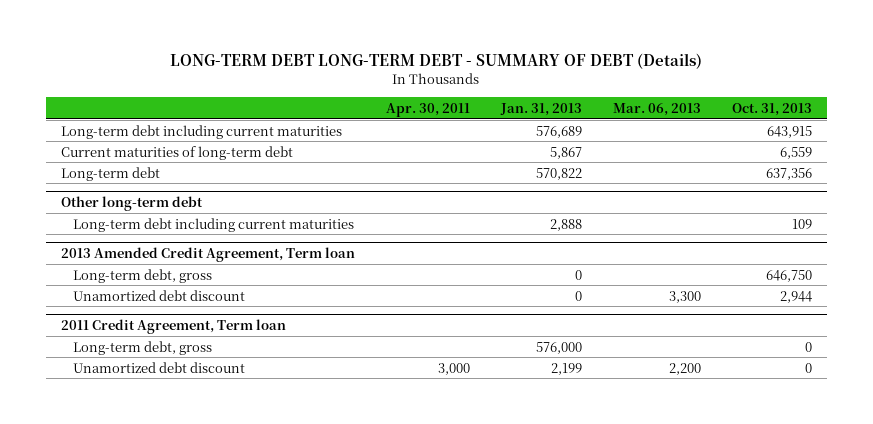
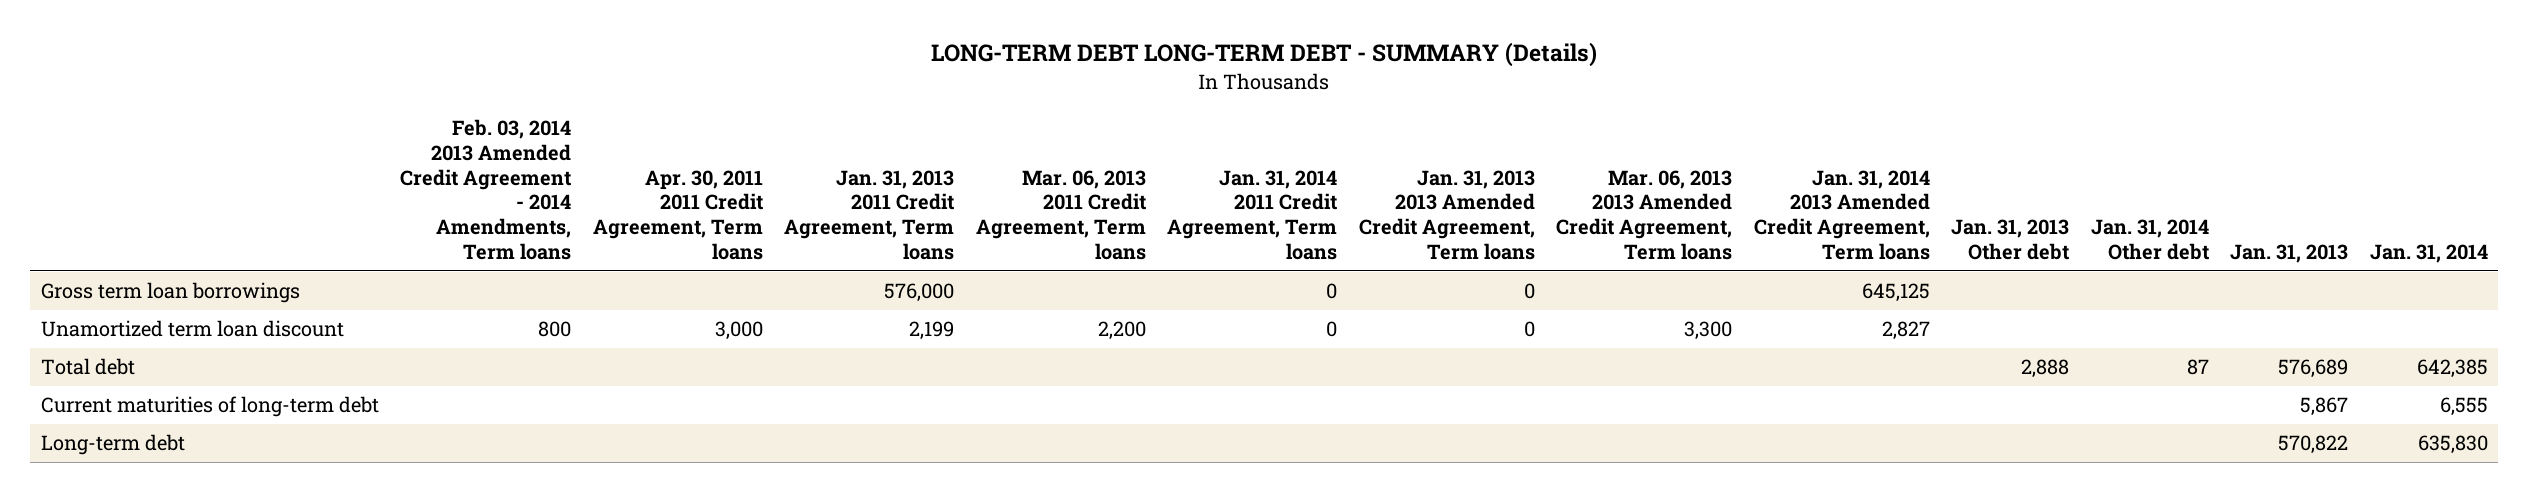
[170,53,703,70] LONG-TERM DEBT LONG-TERM DEBT - SUMMARY OF DEBT (Details) -> [931,42,1598,68] LONG-TERM DEBT LONG-TERM DEBT - SUMMARY (Details)
[386,102,471,117] Apr. 30, 2011 -> none
[612,102,701,116] Mar. 06, 2013 -> none
[731,102,812,116] Oct. 31, 2013 -> none
none -> [400,119,572,260] Feb. 03, 2014 2013 Amended Credit Agreement - 2014 Amendments, Term loans
none -> [592,169,763,260] Apr. 30, 2011 2011 Credit Agreement, Term loans
none -> [784,169,955,260] Jan. 31, 2013 2011 Credit Agreement, Term loans
none -> [975,169,1146,260] Mar. 06, 2013 2011 Credit Agreement, Term loans
none -> [1167,169,1338,260] Jan. 31, 2014 2011 Credit Agreement, Term loans
none -> [1358,169,1535,260] Jan. 31, 2013 2013 Amended Credit Agreement, Term loans
none -> [1556,169,1733,260] Mar. 06, 2013 2013 Amended Credit Agreement, Term loans
none -> [1753,169,1930,260] Jan. 31, 2014 2013 Amended Credit Agreement, Term loans
none -> [1951,219,2070,260] Jan. 31, 2013 Other debt
none -> [2090,219,2209,260] Jan. 31, 2014 Other debt
none -> [2369,243,2488,263] Jan. 31, 2014
none -> [40,282,300,304] Gross term loan borrowings
none -> [40,320,344,338] Unamortized term loan discount
[61,124,343,139] Long-term debt including current maturities -> [40,358,135,376] Total debt
[61,195,204,211] Other long-term debt -> none
[73,217,355,232] Long-term debt including current maturities -> none
[61,246,356,262] 2013 Amended Credit Agreement, Term loan -> none
[73,268,213,283] Long-term debt, gross -> none
[73,289,246,301] Unamortized debt discount -> none
[61,318,287,334] 2011 Credit Agreement, Term loan -> none
[73,340,213,355] Long-term debt, gross -> none
[73,361,246,373] Unamortized debt discount -> none

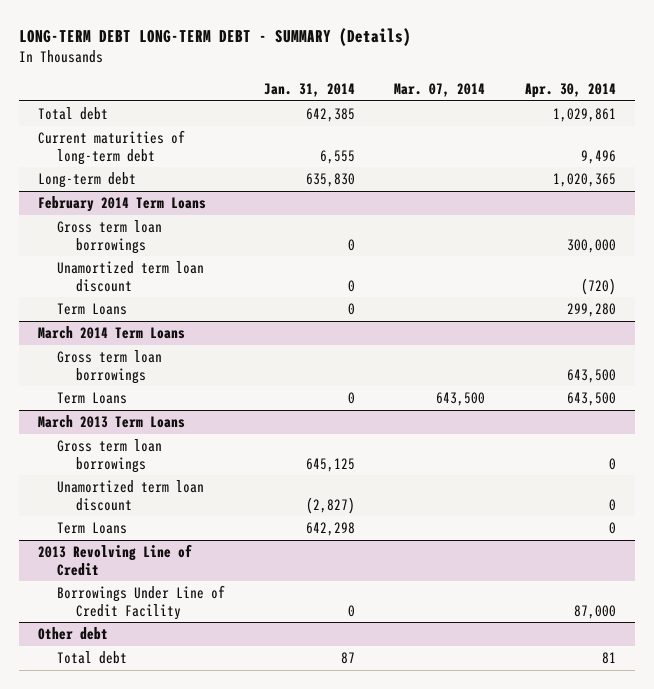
[400,119,572,260] Feb. 03, 2014 2013 Amended Credit Agreement - 2014 Amendments, Term loans -> none
[592,169,763,260] Apr. 30, 2011 2011 Credit Agreement, Term loans -> none
[784,169,955,260] Jan. 31, 2013 2011 Credit Agreement, Term loans -> none
[975,169,1146,260] Mar. 06, 2013 2011 Credit Agreement, Term loans -> none
[1167,169,1338,260] Jan. 31, 2014 2011 Credit Agreement, Term loans -> none
[1358,169,1535,260] Jan. 31, 2013 2013 Amended Credit Agreement, Term loans -> none
[1556,169,1733,260] Mar. 06, 2013 2013 Amended Credit Agreement, Term loans -> none
[1753,169,1930,260] Jan. 31, 2014 2013 Amended Credit Agreement, Term loans -> none
[1951,219,2070,260] Jan. 31, 2013 Other debt -> none
[2090,219,2209,260] Jan. 31, 2014 Other debt -> none
[2230,243,2349,263] Jan. 31, 2013 -> none
none -> [394,83,486,98] Mar. 07, 2014
none -> [524,83,616,99] Apr. 30, 2014
[40,282,300,304] Gross term loan borrowings -> none
[40,320,344,338] Unamortized term loan discount -> none
none -> [38,196,207,213] February 2014 Term Loans
none -> [57,220,163,254] Gross term loan borrowings
none -> [57,261,205,292] Unamortized term loan discount
none -> [57,303,128,316] Term Loans
none -> [38,326,186,340] March 2014 Term Loans
none -> [57,350,163,384] Gross term loan borrowings
none -> [57,392,128,405] Term Loans
none -> [38,415,186,429] March 2013 Term Loans
none -> [57,439,163,473] Gross term loan borrowings
none -> [57,480,205,511] Unamortized term loan discount
none -> [57,522,128,535] Term Loans
none -> [38,544,193,576] 2013 Revolving Line of Credit
none -> [57,585,226,620] Borrowings Under Line of Credit Facility
none -> [38,627,109,641] Other debt
none -> [57,651,128,665] Total debt

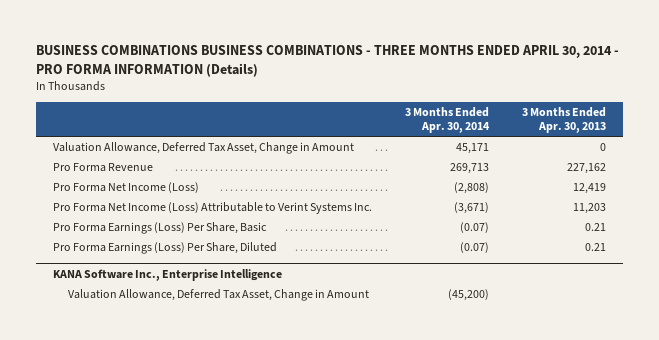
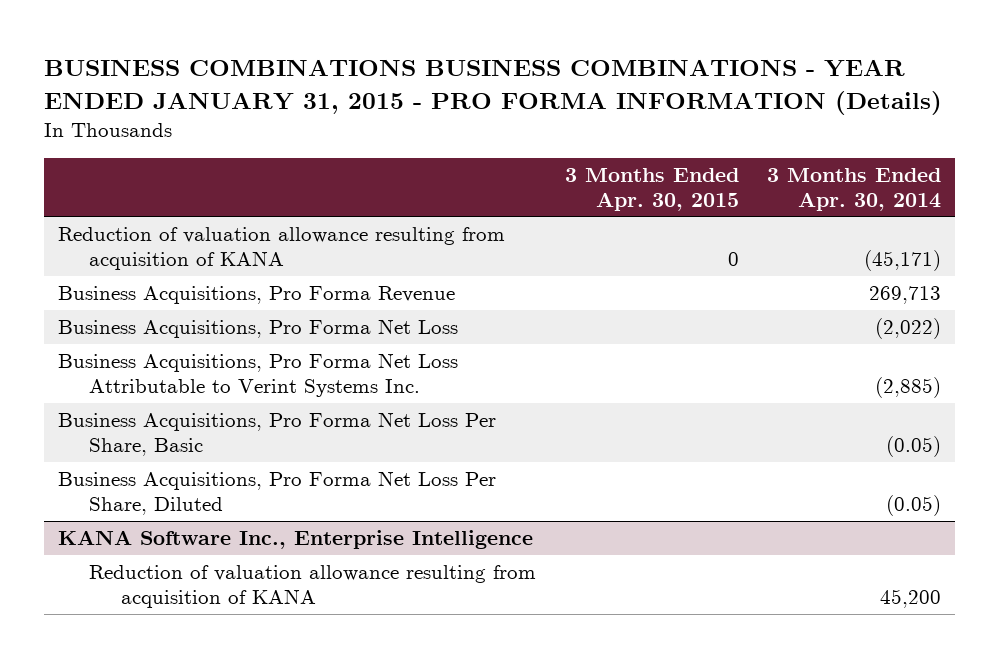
[36,45,620,77] BUSINESS COMBINATIONS BUSINESS COMBINATIONS - THREE MONTHS ENDED APRIL 30, 2014 - PRO FORMA INFORMATION (Details) -> [43,59,942,115] BUSINESS COMBINATIONS BUSINESS COMBINATIONS - YEAR ENDED JANUARY 31, 2015 - PRO FORMA INFORMATION (Details)
[522,107,607,134] 3 Months Ended Apr. 30, 2013 -> none
none -> [564,167,739,211] 3 Months Ended Apr. 30, 2015
[52,141,354,154] Valuation Allowance, Deferred Tax Asset, Change in Amount -> none
none -> [58,227,506,271] Reduction of valuation allowance resulting from acquisition of KANA
[52,162,153,172] Pro Forma Revenue -> [58,286,456,305] Business Acquisitions, Pro Forma Revenue
[52,181,199,193] Pro Forma Net Income (Loss) -> [58,319,459,339] Business Acquisitions, Pro Forma Net Loss
[453,181,489,194] (2,808) -> [874,318,941,340] (2,022)
[52,201,372,214] Pro Forma Net Income (Loss) Attributable to Verint Systems Inc. -> [58,353,459,398] Business Acquisitions, Pro Forma Net Loss Attributable to Verint Systems Inc.
[453,201,489,214] (3,671) -> [874,377,941,399] (2,885)
[52,221,267,234] Pro Forma Earnings (Loss) Per Share, Basic -> [58,412,497,457] Business Acquisitions, Pro Forma Net Loss Per Share, Basic
[459,221,489,233] (0.07) -> [885,436,941,458] (0.05)
[52,241,277,254] Pro Forma Earnings (Loss) Per Share, Diluted -> [58,471,497,516] Business Acquisitions, Pro Forma Net Loss Per Share, Diluted
[459,241,489,253] (0.07) -> [885,495,941,517] (0.05)
[68,288,370,301] Valuation Allowance, Deferred Tax Asset, Change in Amount -> none
none -> [89,565,537,609] Reduction of valuation allowance resulting from acquisition of KANA

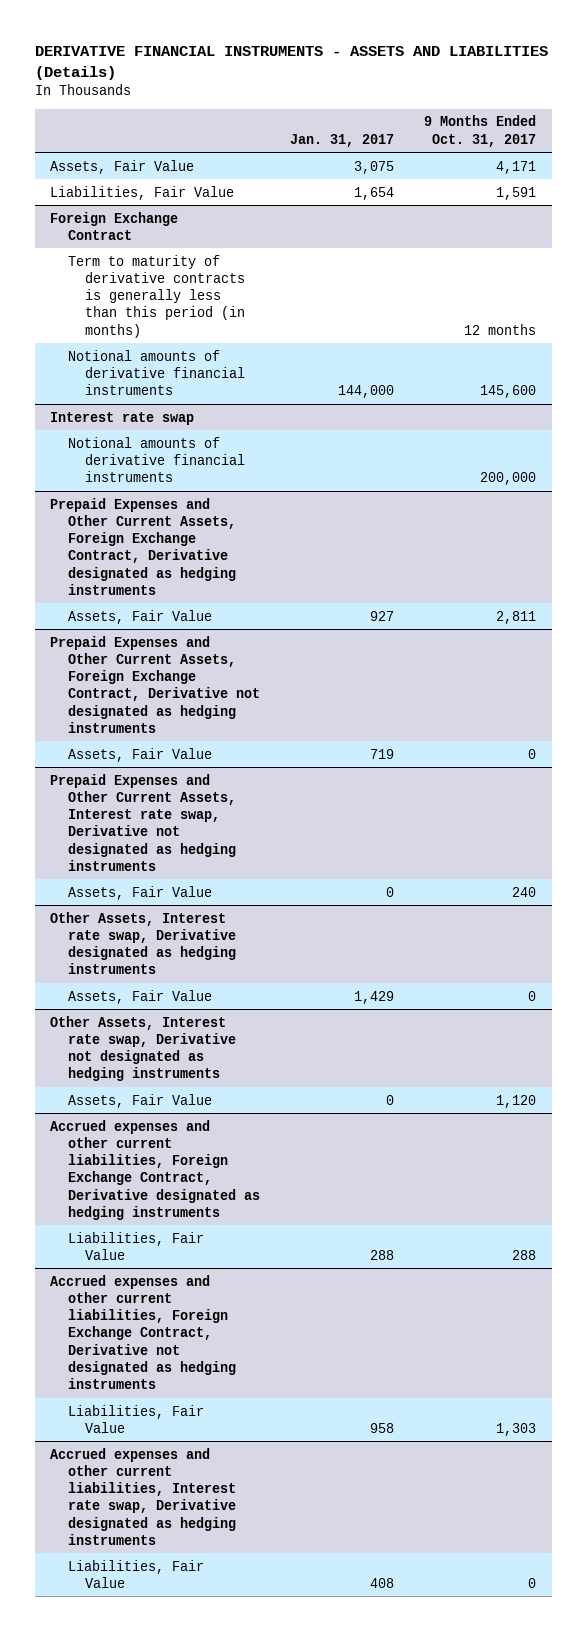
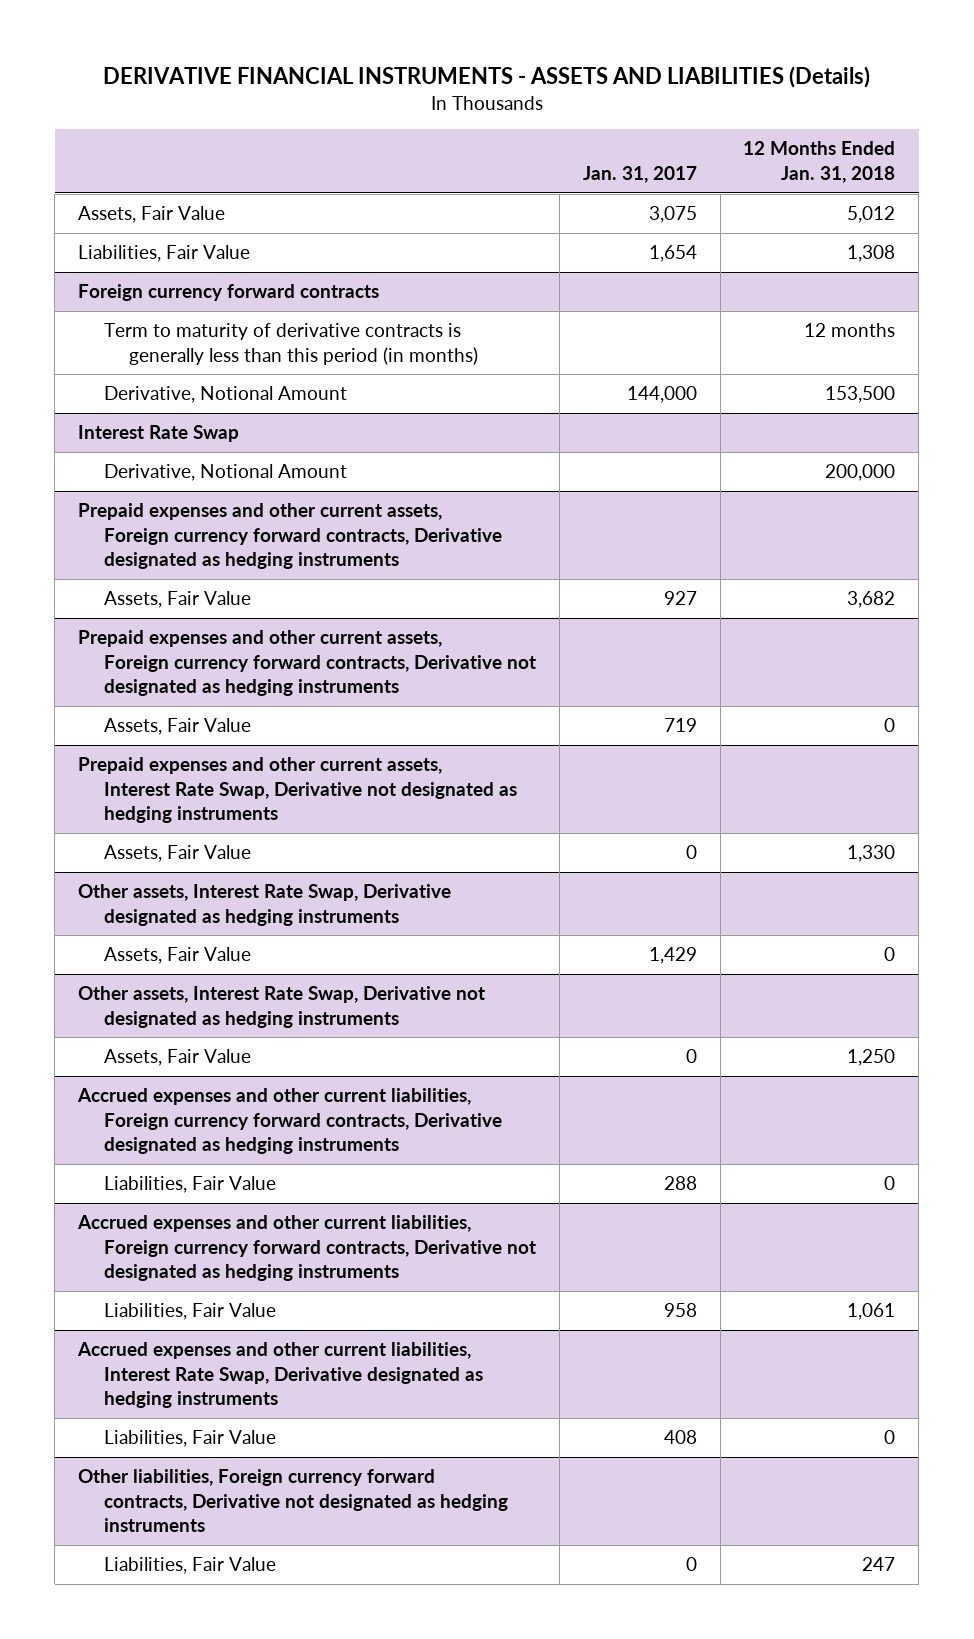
[424,115,537,147] 9 Months Ended Oct. 31, 2017 -> none
none -> [743,141,896,183] 12 Months Ended Jan. 31, 2018
[49,211,178,240] Foreign Exchange Contract -> none
none -> [78,284,380,302] Foreign currency forward contracts
[67,349,246,396] Notional amounts of derivative financial instruments -> [103,386,347,404] Derivative, Notional Amount
[49,411,194,425] Interest rate swap -> [78,425,240,443] Interest Rate Swap
[67,436,246,483] Notional amounts of derivative financial instruments -> [103,464,347,482] Derivative, Notional Amount
[49,497,236,595] Prepaid Expenses and Other Current Assets, Foreign Exchange Contract, Derivative designated as hedging instruments -> [78,503,502,570] Prepaid expenses and other current assets, Foreign currency forward contracts, Derivative designated as hedging instruments
[49,635,260,733] Prepaid Expenses and Other Current Assets, Foreign Exchange Contract, Derivative not designated as hedging instruments -> [78,630,536,697] Prepaid expenses and other current assets, Foreign currency forward contracts, Derivative not designated as hedging instruments
[49,773,236,871] Prepaid Expenses and Other Current Assets, Interest rate swap, Derivative not designated as hedging instruments -> [78,757,517,824] Prepaid expenses and other current assets, Interest Rate Swap, Derivative not designated as hedging instruments
[49,911,236,975] Other Assets, Interest rate swap, Derivative designated as hedging instruments -> [78,884,452,926] Other assets, Interest Rate Swap, Derivative designated as hedging instruments
[49,1015,236,1082] Other Assets, Interest rate swap, Derivative not designated as hedging instruments -> [78,986,486,1028] Other assets, Interest Rate Swap, Derivative not designated as hedging instruments
[49,1119,260,1220] Accrued expenses and other current liabilities, Foreign Exchange Contract, Derivative designated as hedging instruments -> [77,1088,502,1155] Accrued expenses and other current liabilities, Foreign currency forward contracts, Derivative designated as hedging instruments
[49,1274,236,1390] Accrued expenses and other current liabilities, Foreign Exchange Contract, Derivative not designated as hedging instruments -> [77,1215,536,1282] Accrued expenses and other current liabilities, Foreign currency forward contracts, Derivative not designated as hedging instruments
[49,1447,236,1545] Accrued expenses and other current liabilities, Interest rate swap, Derivative designated as hedging instruments -> [77,1342,483,1409] Accrued expenses and other current liabilities, Interest Rate Swap, Derivative designated as hedging instruments
none -> [78,1469,508,1533] Other liabilities, Foreign currency forward contracts, Derivative not designated as hedging instruments
none -> [103,1557,276,1575] Liabilities, Fair Value

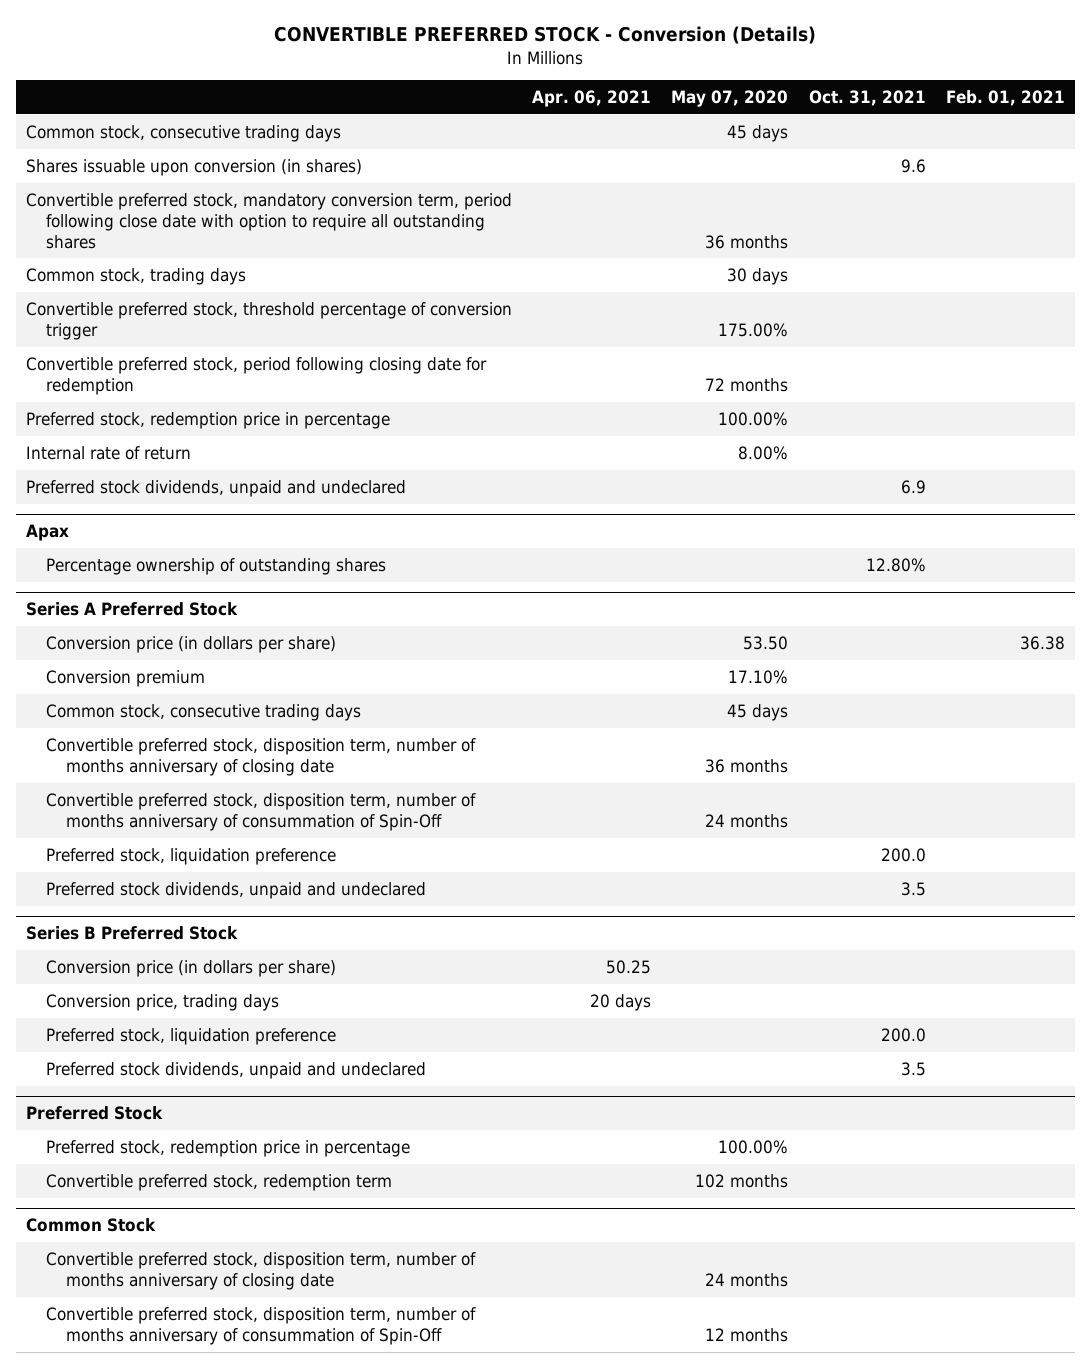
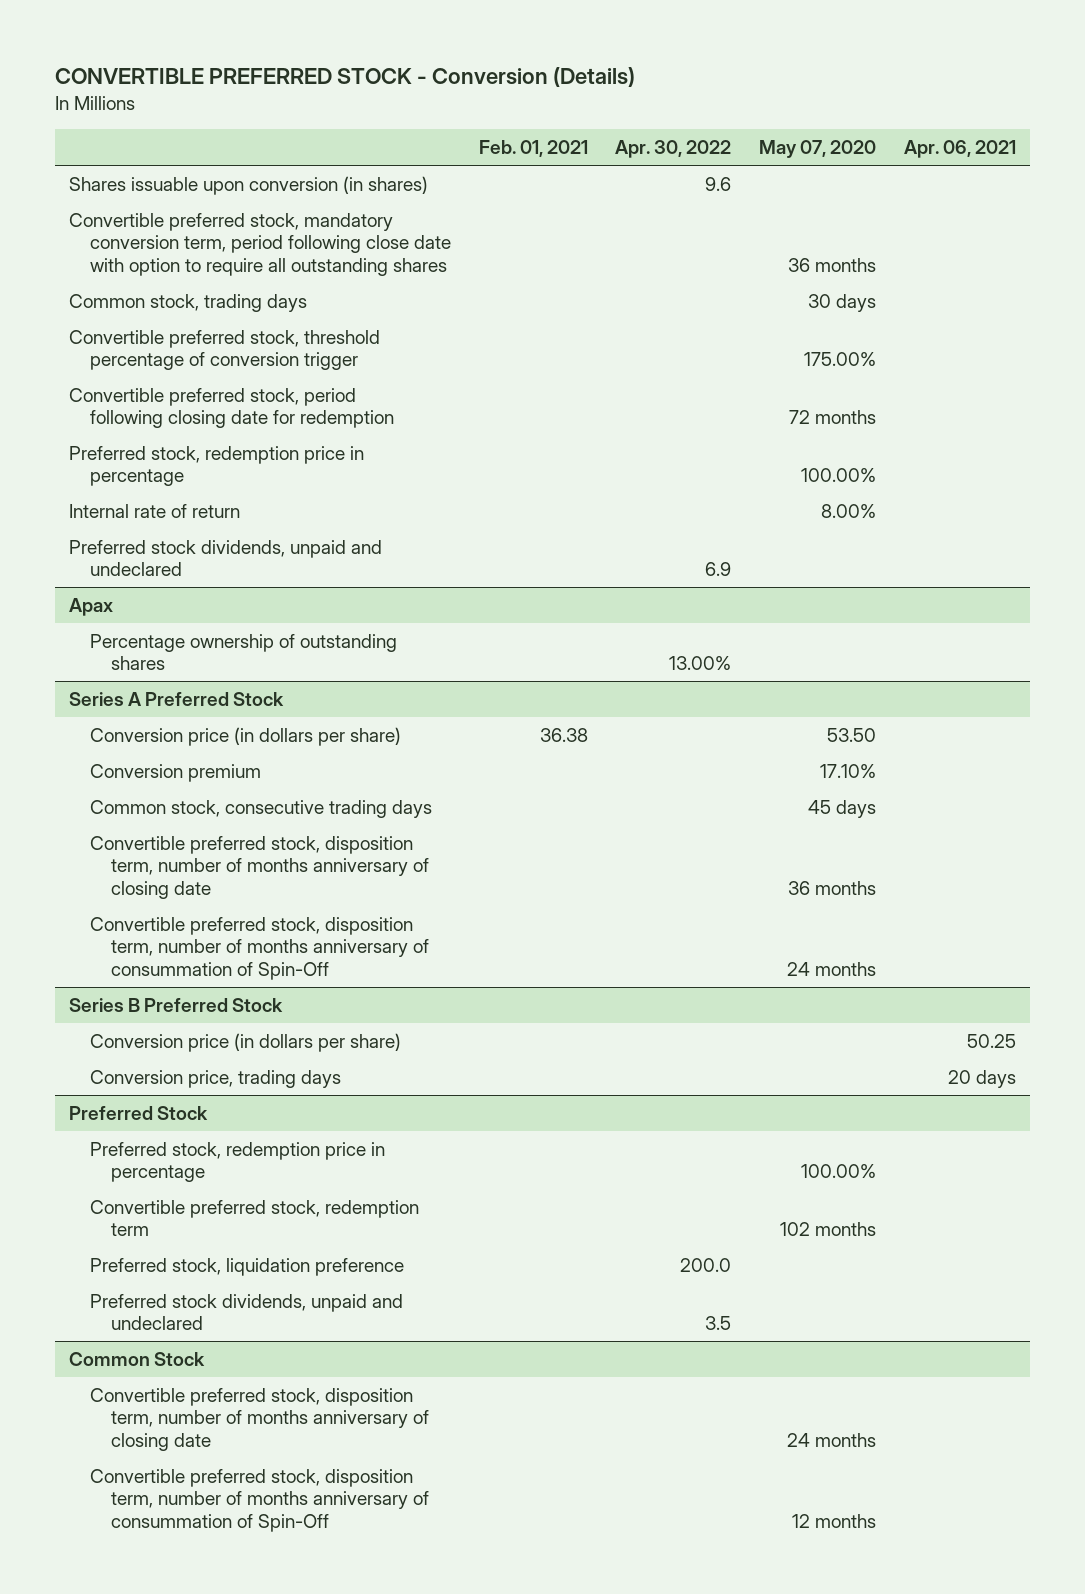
[808,90,926,107] Oct. 31, 2021 -> none
none -> [615,140,732,159] Apr. 30, 2022
[25,124,341,142] Common stock, consecutive trading days -> none
[45,847,336,865] Preferred stock, liquidation preference -> none
[45,881,426,899] Preferred stock dividends, unpaid and undeclared -> none
[45,1027,336,1045] Preferred stock, liquidation preference -> none
[45,1061,426,1079] Preferred stock dividends, unpaid and undeclared -> none
none -> [89,1257,404,1276] Preferred stock, liquidation preference
none -> [89,1293,403,1331] Preferred stock dividends, unpaid and undeclared

